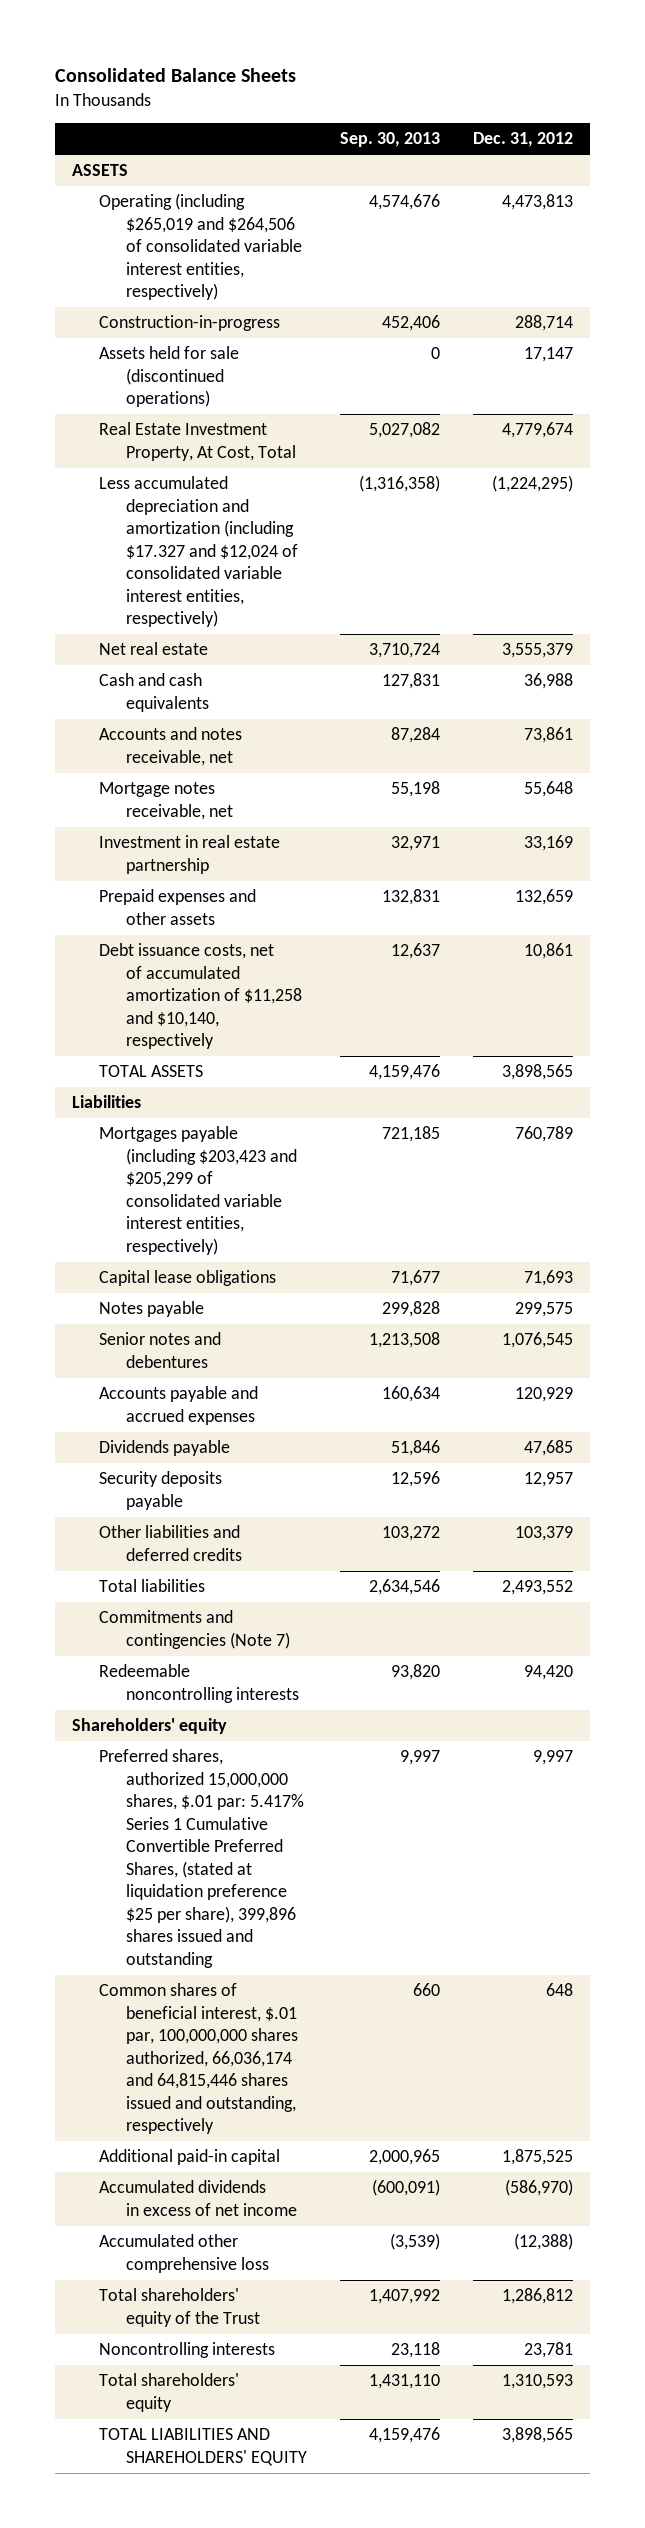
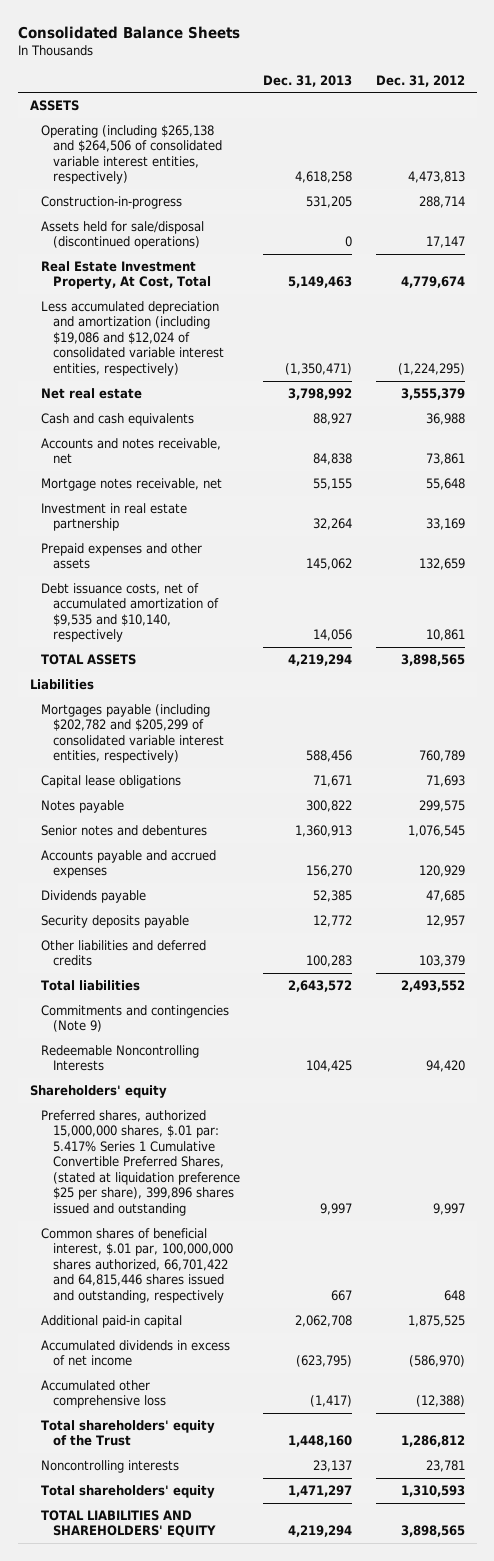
[340,132,441,148] Sep. 30, 2013 -> none
none -> [263,74,353,87] Dec. 31, 2013
[99,193,303,301] Operating (including $265,019 and $264,506 of consolidated variable interest entities, respectively) -> [41,124,222,185] Operating (including $265,138 and $264,506 of consolidated variable interest entities, respectively)
[99,346,240,408] Assets held for sale (discontinued operations) -> [41,220,205,250] Assets held for sale/disposal (discontinued operations)
[99,476,299,628] Less accumulated depreciation and amortization (including $17.327 and $12,024 of consolidated variable interest entities, respectively) -> [41,300,224,376] Less accumulated depreciation and amortization (including $19,086 and $12,024 of consolidated variable interest entities, respectively)
[99,943,303,1050] Debt issuance costs, net of accumulated amortization of $11,258 and $10,140, respectively -> [41,582,219,643] Debt issuance costs, net of accumulated amortization of $9,535 and $10,140, respectively
[99,1126,298,1255] Mortgages payable (including $203,423 and $205,299 of consolidated variable interest entities, respectively) -> [41,703,224,764] Mortgages payable (including $202,782 and $205,299 of consolidated variable interest entities, respectively)
[99,1610,291,1649] Commitments and contingencies (Note 7) -> [41,1004,230,1033] Commitments and contingencies (Note 9)
[99,1664,300,1703] Redeemable noncontrolling interests -> [41,1044,200,1072] Redeemable Noncontrolling Interests
[99,1983,299,2135] Common shares of beneficial interest, $.01 par, 100,000,000 shares authorized, 66,036,174 and 64,815,446 shares issued and outstanding, respectively -> [41,1227,233,1303] Common shares of beneficial interest, $.01 par, 100,000,000 shares authorized, 66,701,422 and 64,815,446 shares issued and outstanding, respectively

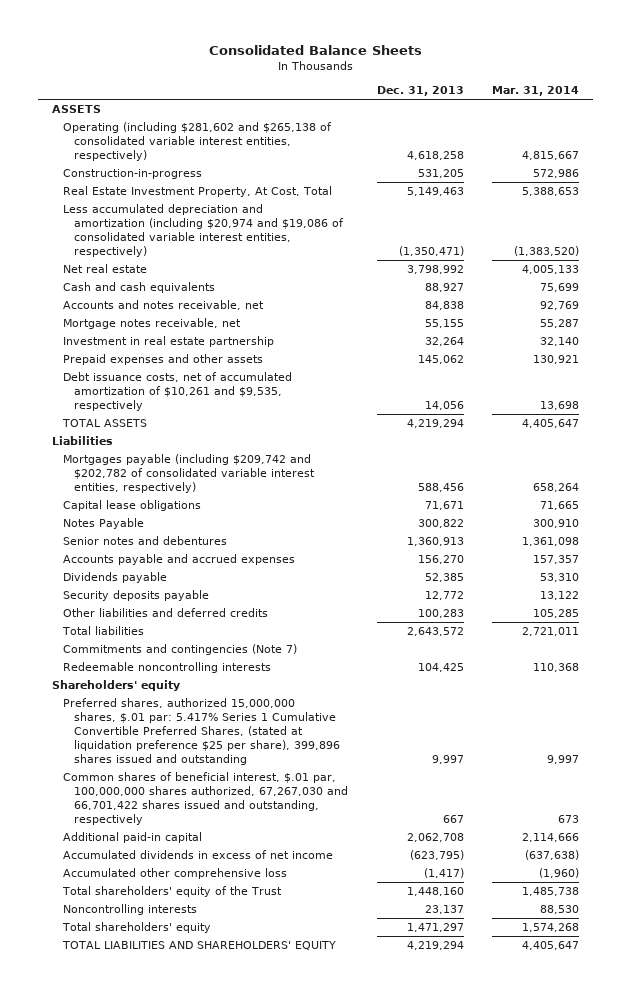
[375,74,465,87] Dec. 31, 2012 -> none
none -> [492,86,580,97] Mar. 31, 2014
[41,124,222,185] Operating (including $265,138 and $264,506 of consolidated variable interest entities, respectively) -> [63,122,333,162] Operating (including $281,602 and $265,138 of consolidated variable interest entities, respectively)
[41,220,205,250] Assets held for sale/disposal (discontinued operations) -> none
[41,300,224,376] Less accumulated depreciation and amortization (including $19,086 and $12,024 of consolidated variable interest entities, respectively) -> [63,204,345,258] Less accumulated depreciation and amortization (including $20,974 and $19,086 of consolidated variable interest entities, respectively)
[41,582,219,643] Debt issuance costs, net of accumulated amortization of $9,535 and $10,140, respectively -> [63,372,293,412] Debt issuance costs, net of accumulated amortization of $10,261 and $9,535, respectively
[41,703,224,764] Mortgages payable (including $202,782 and $205,299 of consolidated variable interest entities, respectively) -> [63,454,316,494] Mortgages payable (including $209,742 and $202,782 of consolidated variable interest entities, respectively)
[41,799,125,813] Notes payable -> [63,518,145,530] Notes Payable
[41,1004,230,1033] Commitments and contingencies (Note 9) -> [63,644,298,656] Commitments and contingencies (Note 7)
[41,1044,200,1072] Redeemable Noncontrolling Interests -> [63,662,272,674] Redeemable noncontrolling interests
[41,1227,233,1303] Common shares of beneficial interest, $.01 par, 100,000,000 shares authorized, 66,701,422 and 64,815,446 shares issued and outstanding, respectively -> [63,772,349,826] Common shares of beneficial interest, $.01 par, 100,000,000 shares authorized, 67,267,030 and 66,701,422 shares issued and outstanding, respectively

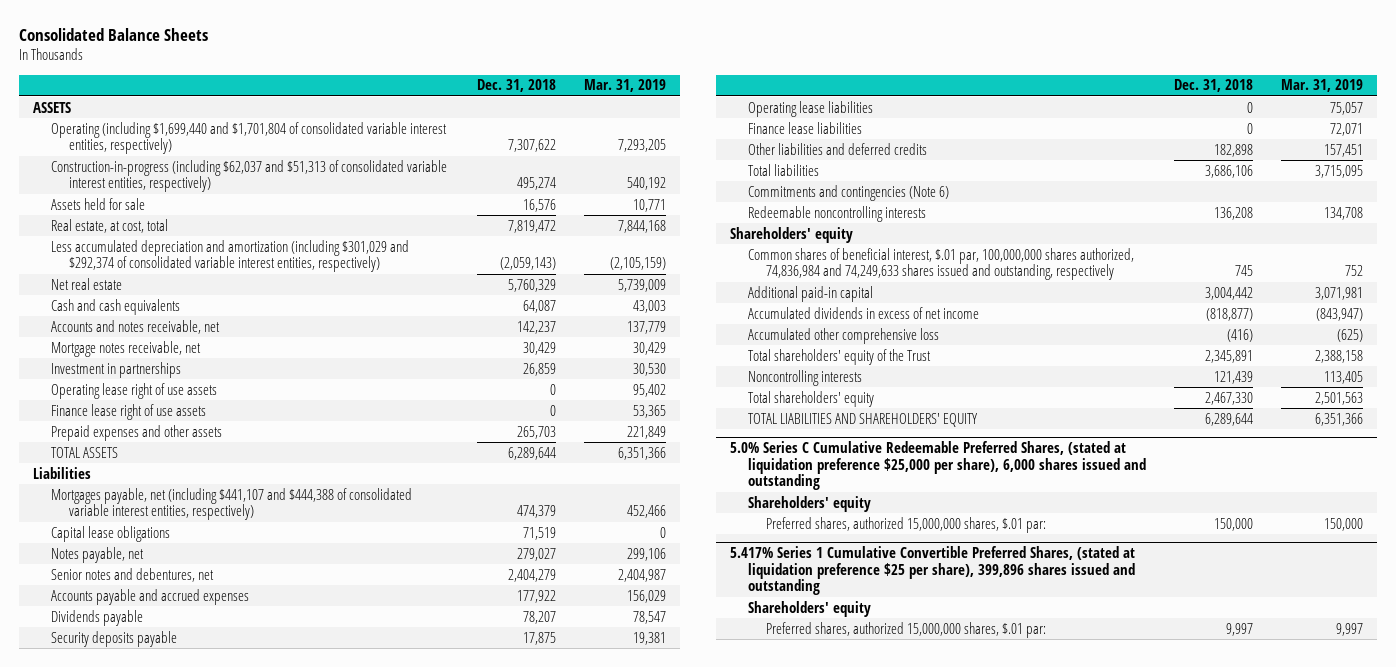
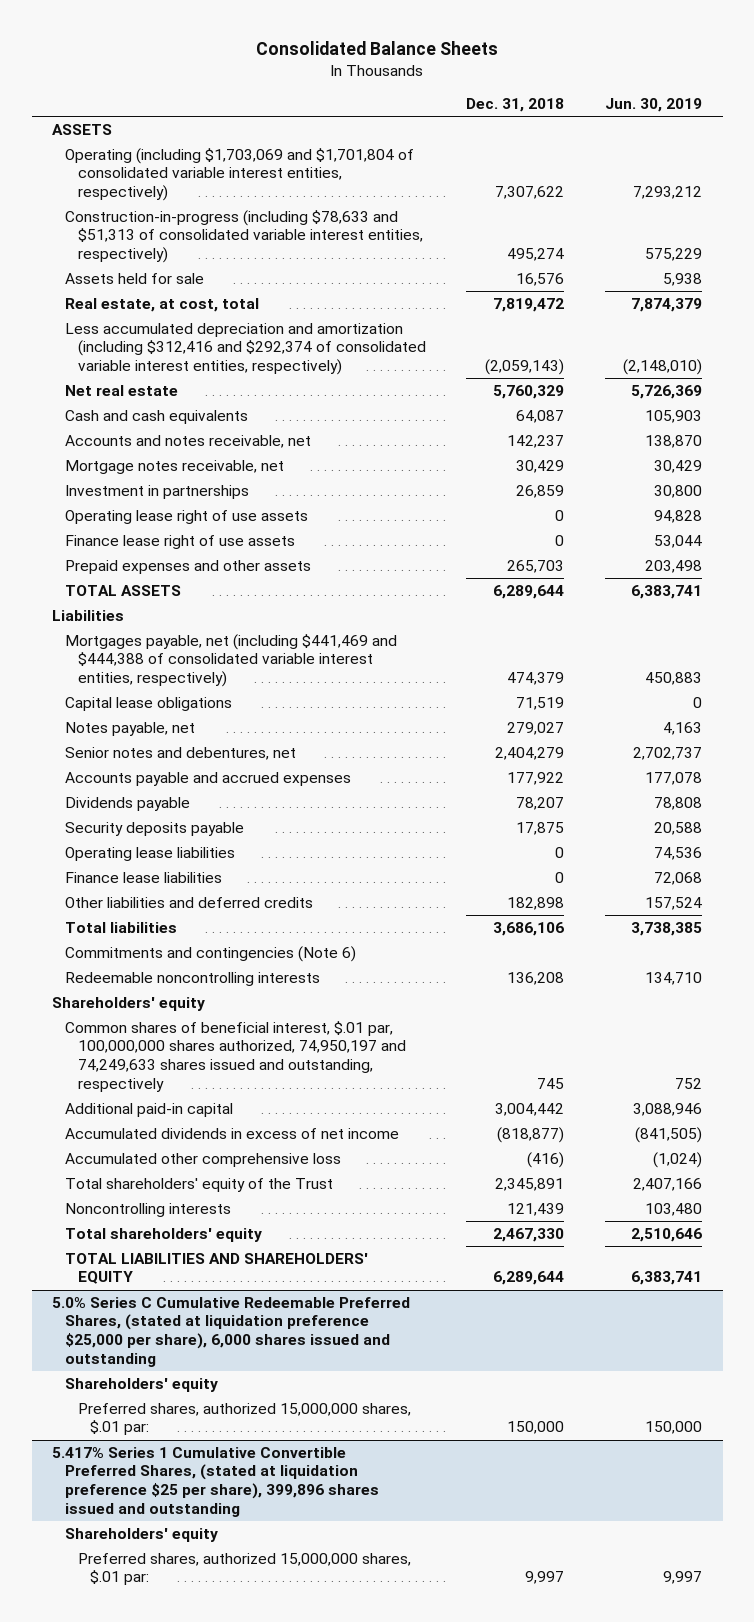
[584,79,667,93] Mar. 31, 2019 -> none
none -> [605,98,703,113] Jun. 30, 2019
[50,121,447,155] Operating (including $1,699,440 and $1,701,804 of consolidated variable interest entities, respectively) -> [64,147,414,202] Operating (including $1,703,069 and $1,701,804 of consolidated variable interest entities, respectively)
[50,159,447,193] Construction-in-progress (including $62,037 and $51,313 of consolidated variable interest entities, respectively) -> [64,209,423,264] Construction-in-progress (including $78,633 and $51,313 of consolidated variable interest entities, respectively)
[50,239,409,273] Less accumulated depreciation and amortization (including $301,029 and $292,374 of consolidated variable interest entities, respectively) -> [64,322,426,376] Less accumulated depreciation and amortization (including $312,416 and $292,374 of consolidated variable interest entities, respectively)
[50,487,412,521] Mortgages payable, net (including $441,107 and $444,388 of consolidated variable interest entities, respectively) -> [64,633,397,688] Mortgages payable, net (including $441,469 and $444,388 of consolidated variable interest entities, respectively)
[747,247,1134,281] Common shares of beneficial interest, $.01 par, 100,000,000 shares authorized, 74,836,984 and 74,249,633 shares issued and outstanding, respectively -> [64,1020,406,1092] Common shares of beneficial interest, $.01 par, 100,000,000 shares authorized, 74,950,197 and 74,249,633 shares issued and outstanding, respectively

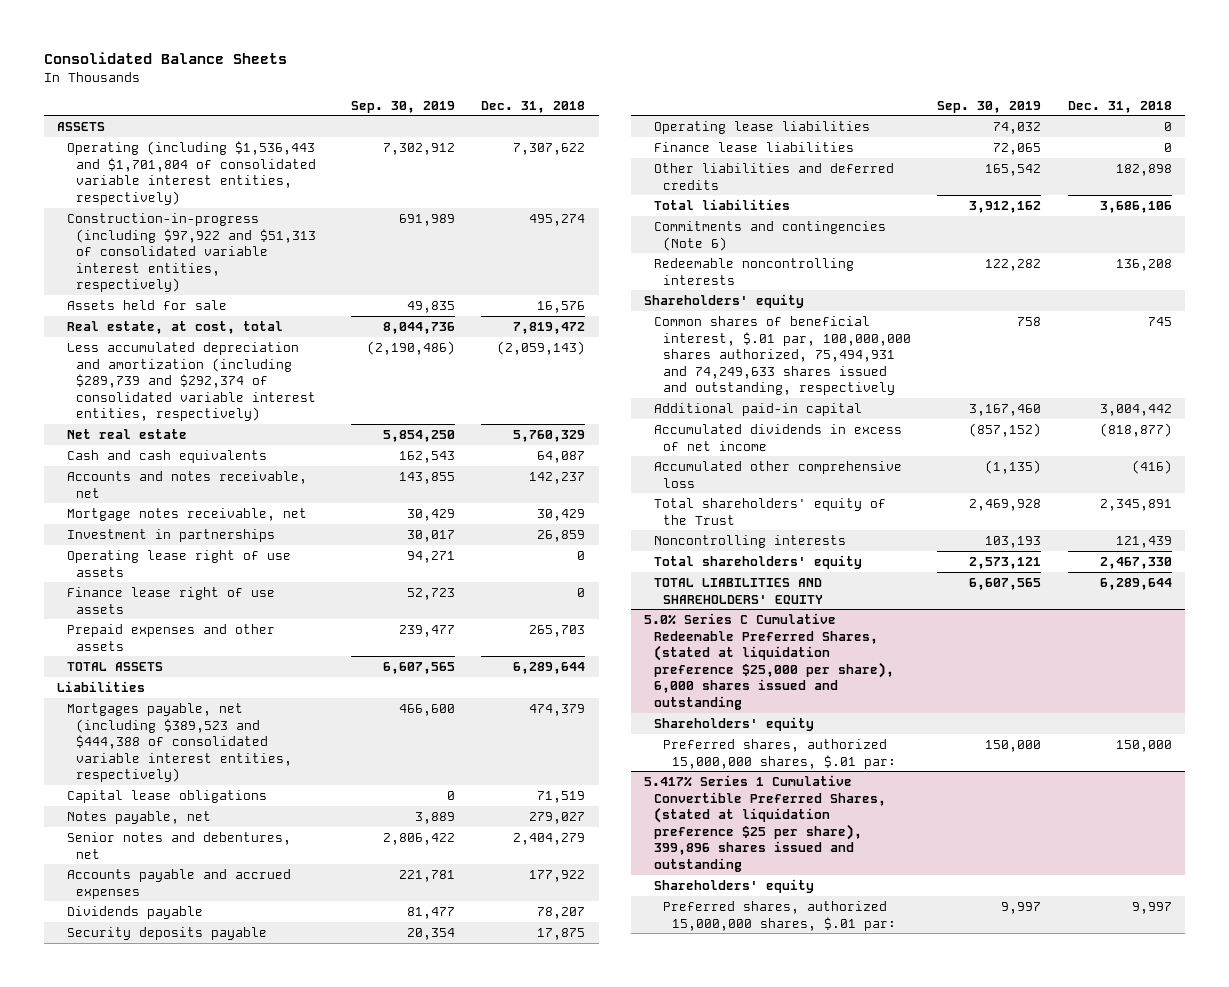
[605,98,703,113] Jun. 30, 2019 -> none
none -> [350,100,455,113] Sep. 30, 2019
[64,147,414,202] Operating (including $1,703,069 and $1,701,804 of consolidated variable interest entities, respectively) -> [66,140,317,205] Operating (including $1,536,443 and $1,701,804 of consolidated variable interest entities, respectively)
[64,209,423,264] Construction-in-progress (including $78,633 and $51,313 of consolidated variable interest entities, respectively) -> [66,212,317,293] Construction-in-progress (including $97,922 and $51,313 of consolidated variable interest entities, respectively)
[64,322,426,376] Less accumulated depreciation and amortization (including $312,416 and $292,374 of consolidated variable interest entities, respectively) -> [66,341,317,422] Less accumulated depreciation and amortization (including $289,739 and $292,374 of consolidated variable interest entities, respectively)
[64,633,397,688] Mortgages payable, net (including $441,469 and $444,388 of consolidated variable interest entities, respectively) -> [66,702,293,783] Mortgages payable, net (including $389,523 and $444,388 of consolidated variable interest entities, respectively)
[64,1020,406,1092] Common shares of beneficial interest, $.01 par, 100,000,000 shares authorized, 74,950,197 and 74,249,633 shares issued and outstanding, respectively -> [653,315,911,396] Common shares of beneficial interest, $.01 par, 100,000,000 shares authorized, 75,494,931 and 74,249,633 shares issued and outstanding, respectively

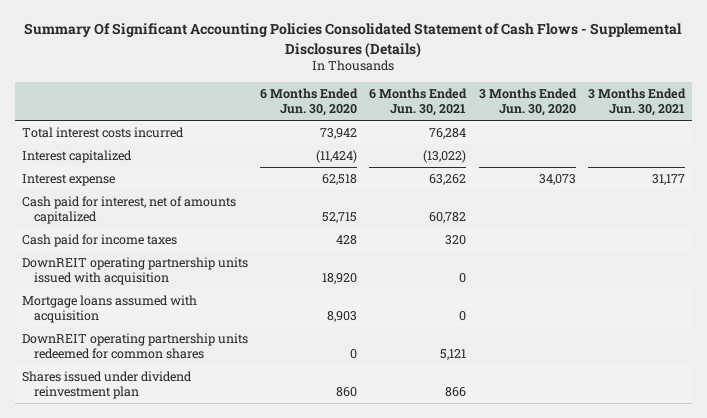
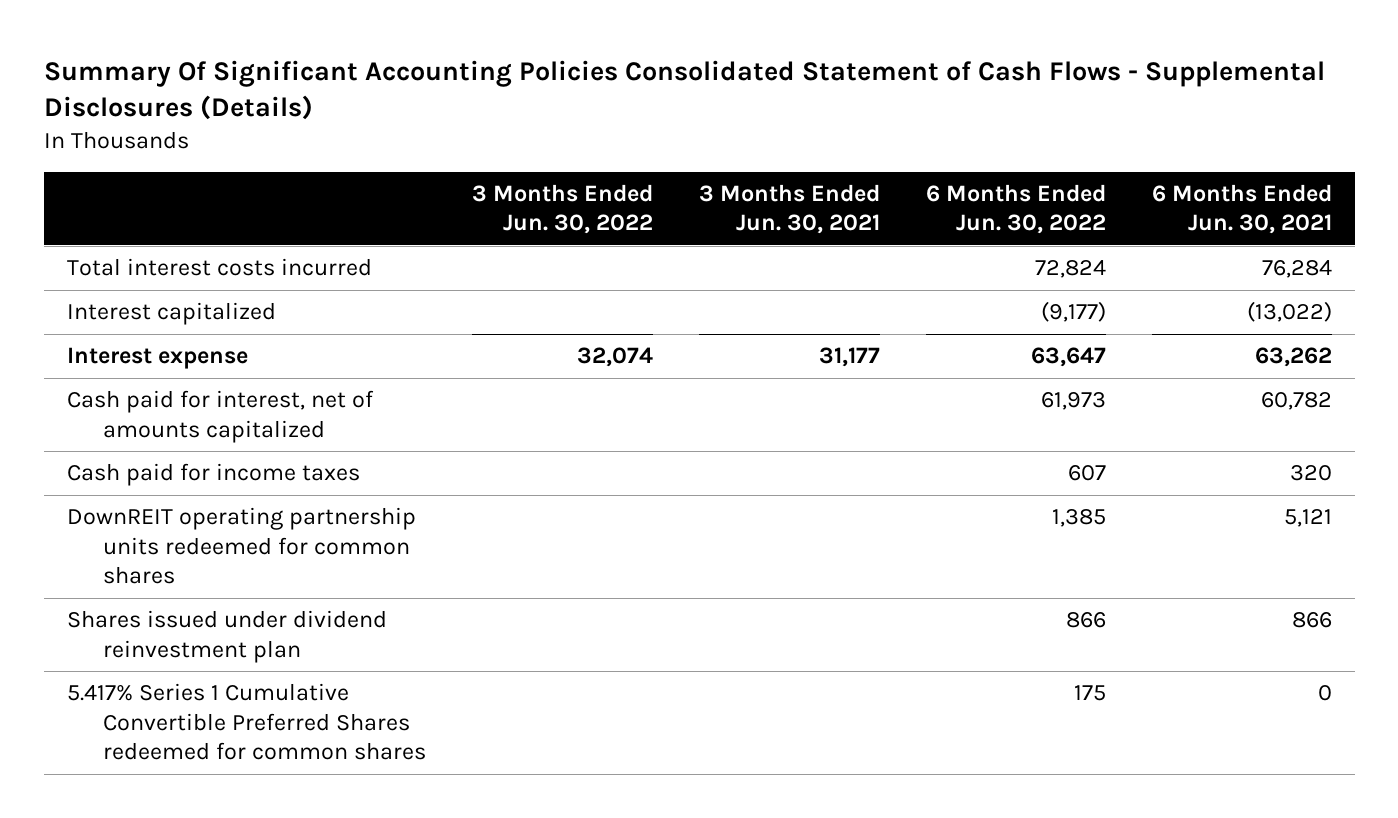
[260,88,359,117] 6 Months Ended Jun. 30, 2020 -> none
[478,88,577,117] 3 Months Ended Jun. 30, 2020 -> none
none -> [471,183,653,235] 3 Months Ended Jun. 30, 2022
none -> [925,183,1106,235] 6 Months Ended Jun. 30, 2022
[21,257,248,285] DownREIT operating partnership units issued with acquisition -> none
[21,295,197,323] Mortgage loans assumed with acquisition -> none
none -> [66,683,426,761] 5.417% Series 1 Cumulative Convertible Preferred Shares redeemed for common shares

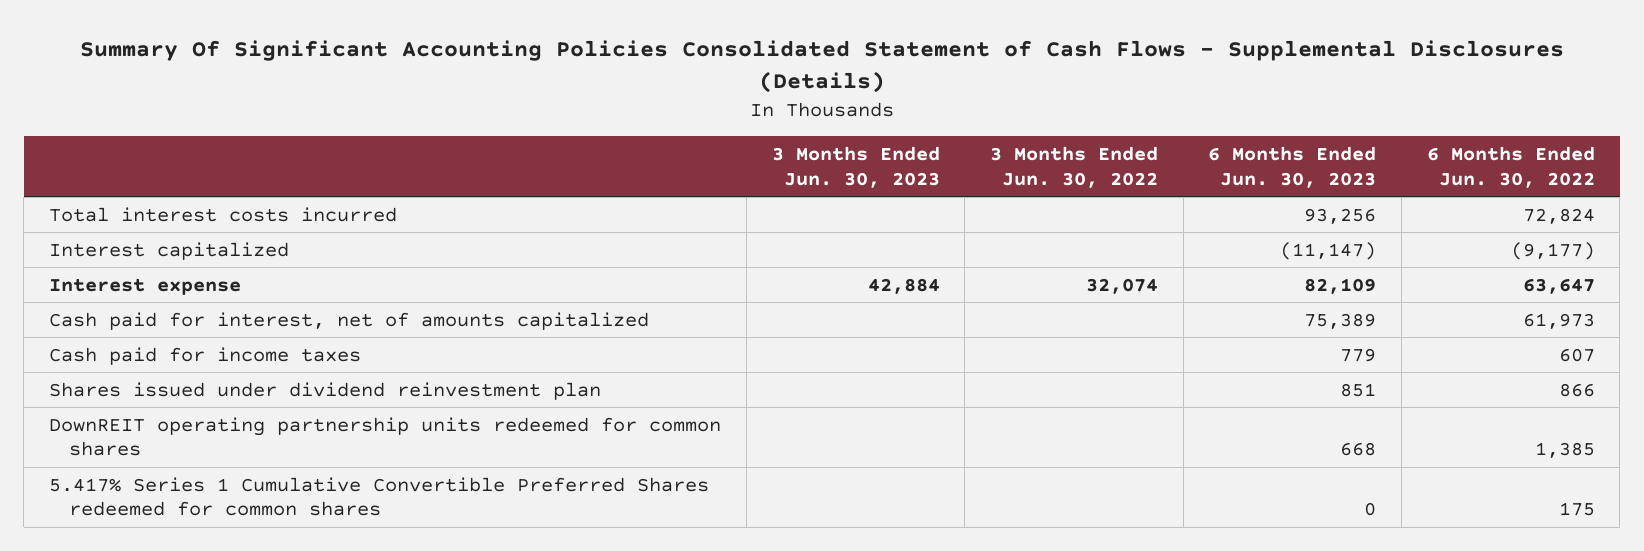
[698,183,880,235] 3 Months Ended Jun. 30, 2021 -> none
[1151,183,1332,235] 6 Months Ended Jun. 30, 2021 -> none
none -> [771,145,940,188] 3 Months Ended Jun. 30, 2023
none -> [1208,145,1377,188] 6 Months Ended Jun. 30, 2023
[66,507,416,585] DownREIT operating partnership units redeemed for common shares -> [49,416,722,457] DownREIT operating partnership units redeemed for common shares

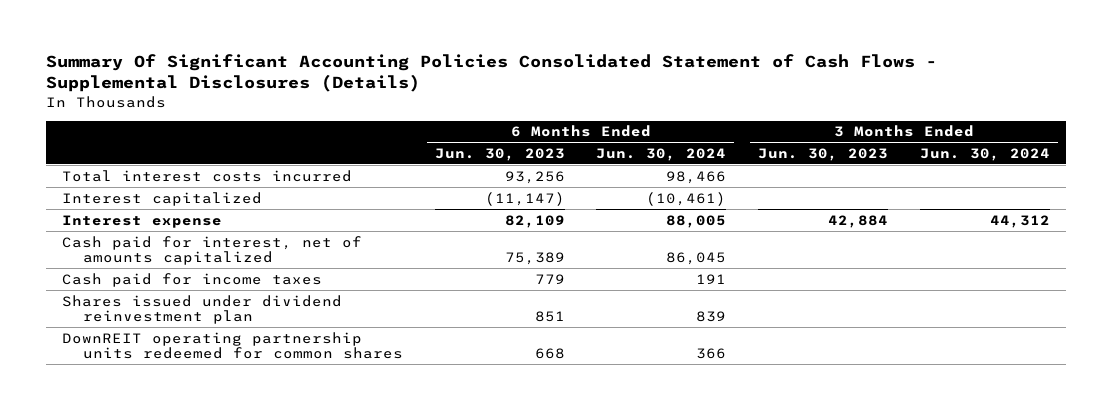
[989,145,1158,188] 3 Months Ended Jun. 30, 2022 -> none
[1426,145,1595,188] 6 Months Ended Jun. 30, 2022 -> none
none -> [596,147,727,161] Jun. 30, 2024
none -> [919,147,1050,161] Jun. 30, 2024
[49,476,710,517] 5.417% Series 1 Cumulative Convertible Preferred Shares redeemed for common shares -> none

